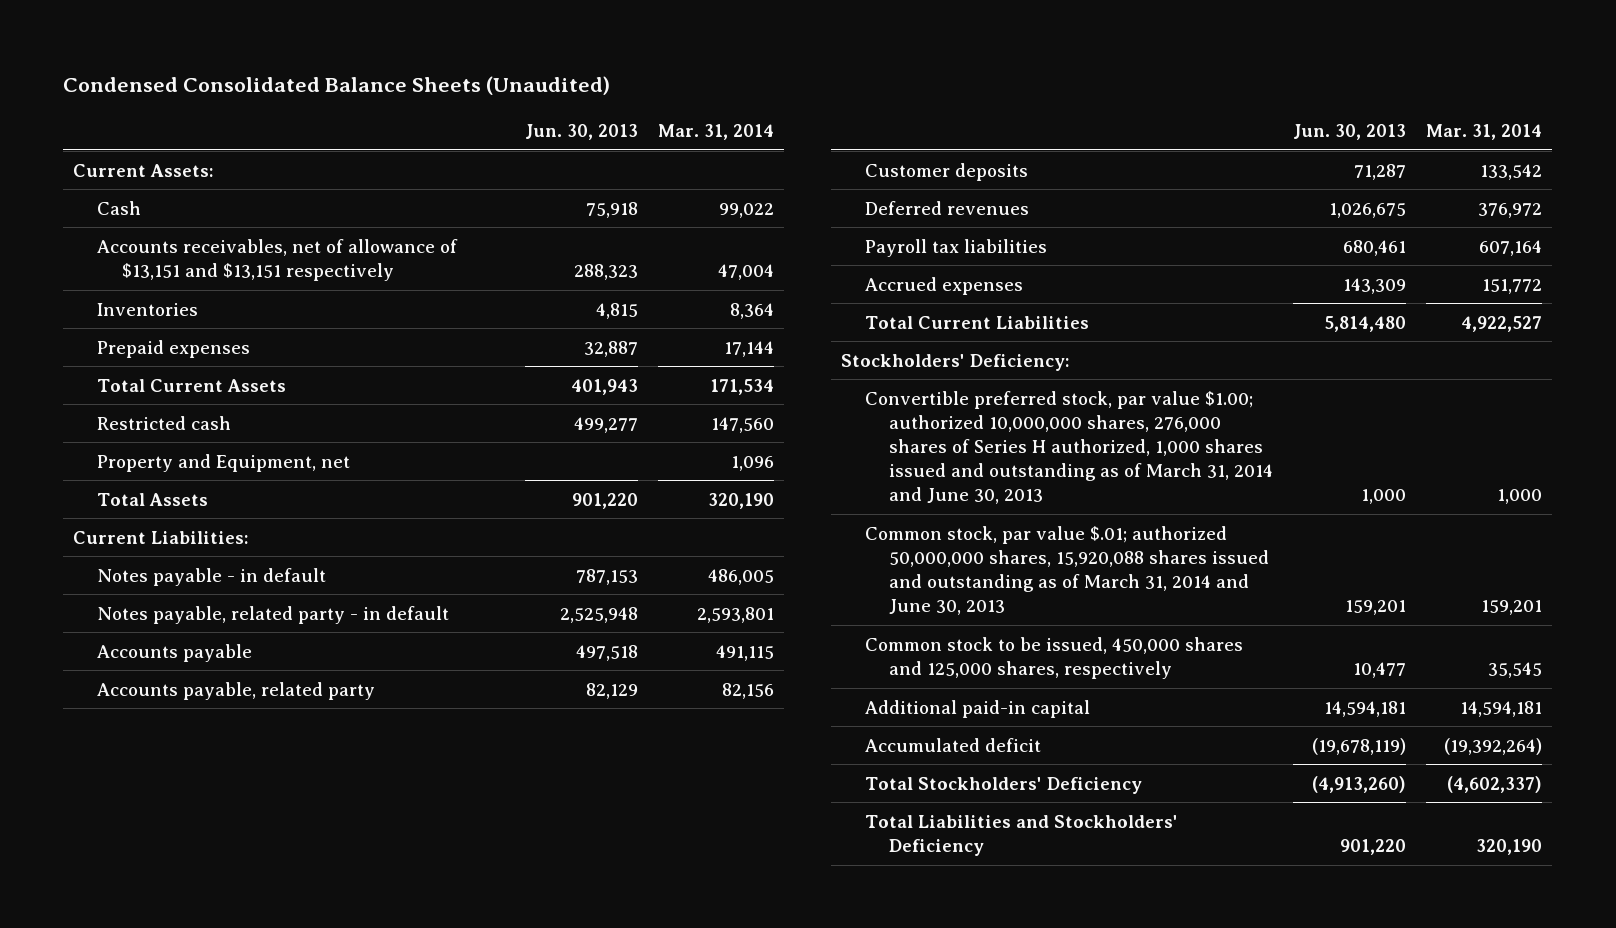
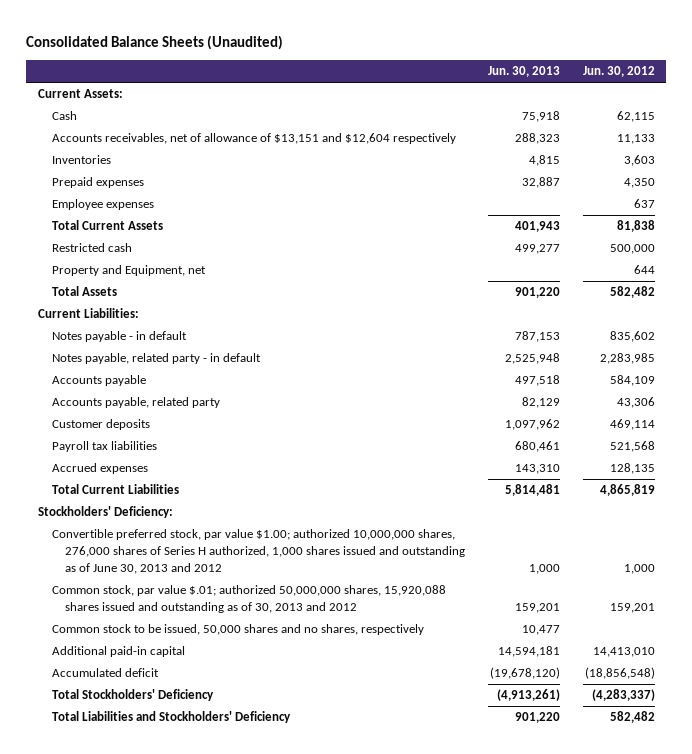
[63,76,611,96] Condensed Consolidated Balance Sheets (Unaudited) -> [26,34,284,50] Consolidated Balance Sheets (Unaudited)
[658,123,775,140] Mar. 31, 2014 -> none
none -> [582,66,655,78] Jun. 30, 2012
[97,238,459,281] Accounts receivables, net of allowance of $13,151 and $13,151 respectively -> [51,133,456,145] Accounts receivables, net of allowance of $13,151 and $12,604 respectively
none -> [51,199,154,211] Employee expenses
[865,200,1030,215] Deferred revenues -> none
[1354,163,1407,180] 71,287 -> [505,419,561,431] 1,097,962
[1343,277,1407,294] 143,309 -> [515,464,561,475] 143,310
[1324,315,1407,332] 5,814,480 -> [505,484,561,497] 5,814,481
[865,390,1274,505] Convertible preferred stock, par value $1.00; authorized 10,000,000 shares, 276,000 shares of Series H authorized, 1,000 shares issued and outstanding as of March 31, 2014 and June 30, 2013 -> [51,529,466,574] Convertible preferred stock, par value $1.00; authorized 10,000,000 shares, 276,000 shares of Series H authorized, 1,000 shares issued and outstanding as of June 30, 2013 and 2012
[865,525,1270,616] Common stock, par value $.01; authorized 50,000,000 shares, 15,920,088 shares issued and outstanding as of March 31, 2014 and June 30, 2013 -> [51,585,446,614] Common stock, par value $.01; authorized 50,000,000 shares, 15,920,088 shares issued and outstanding as of 30, 2013 and 2012
[865,636,1244,679] Common stock to be issued, 450,000 shares and 125,000 shares, respectively -> [51,624,424,636] Common stock to be issued, 50,000 shares and no shares, respectively
[1312,737,1407,755] (19,678,119) -> [490,667,561,680] (19,678,120)
[1312,775,1407,793] (4,913,260) -> [497,689,561,702] (4,913,261)

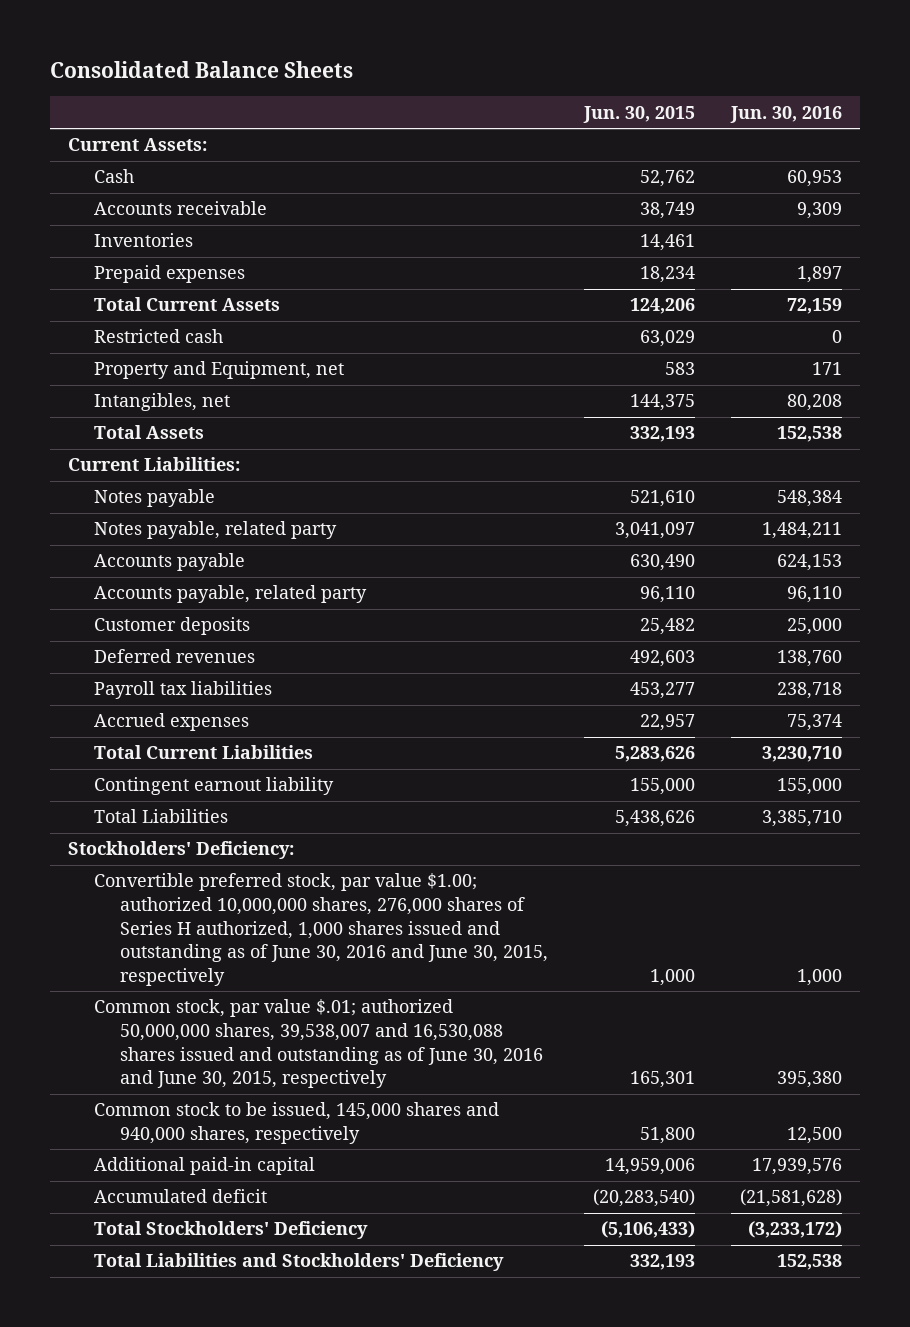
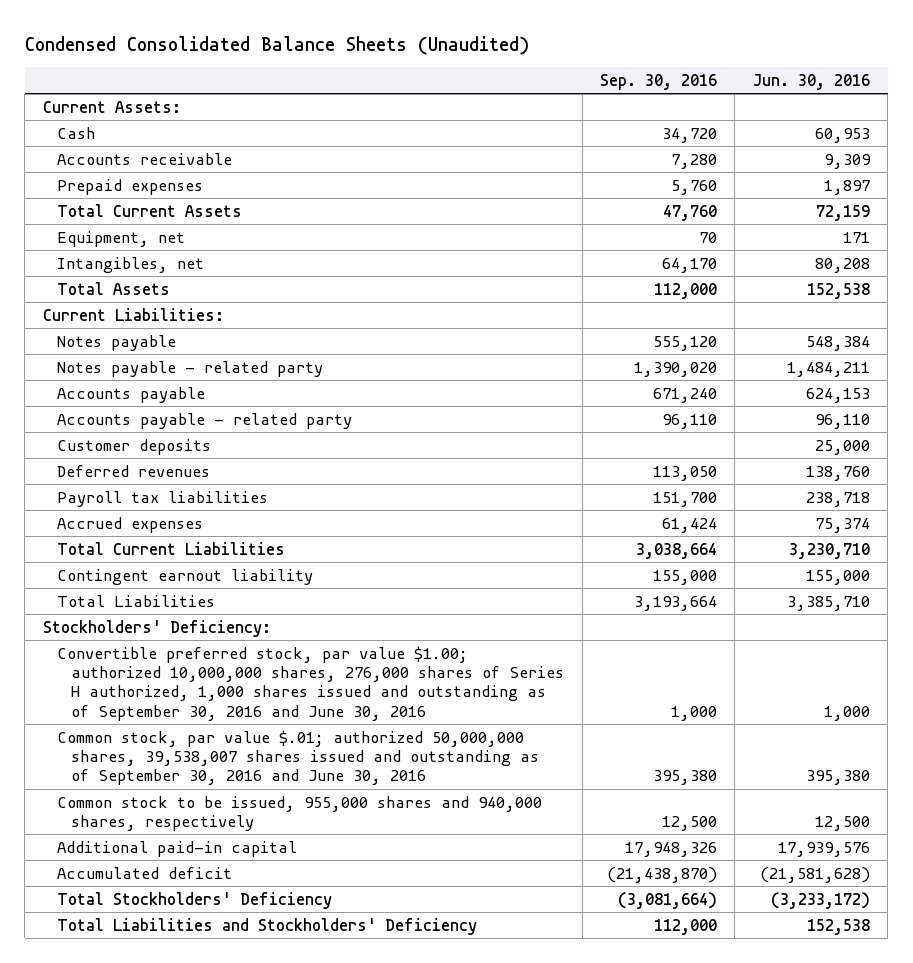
[49,61,353,79] Consolidated Balance Sheets -> [24,35,529,55] Condensed Consolidated Balance Sheets (Unaudited)
[582,105,695,123] Jun. 30, 2015 -> none
none -> [600,73,718,90] Sep. 30, 2016
[93,233,193,248] Inventories -> none
[93,329,223,344] Restricted cash -> none
[93,361,344,380] Property and Equipment, net -> [57,230,186,247] Equipment, net
[93,521,337,540] Notes payable, related party -> [57,360,324,377] Notes payable - related party
[93,585,367,604] Accounts payable, related party -> [57,412,353,429] Accounts payable - related party
[93,873,548,987] Convertible preferred stock, par value $1.00; authorized 10,000,000 shares, 276,000 shares of Series H authorized, 1,000 shares issued and outstanding as of June 30, 2016 and June 30, 2015, respectively -> [57,645,565,721] Convertible preferred stock, par value $1.00; authorized 10,000,000 shares, 276,000 shares of Series H authorized, 1,000 shares issued and outstanding as of September 30, 2016 and June 30, 2016
[93,999,543,1089] Common stock, par value $.01; authorized 50,000,000 shares, 39,538,007 and 16,530,088 shares issued and outstanding as of June 30, 2016 and June 30, 2015, respectively -> [57,729,540,786] Common stock, par value $.01; authorized 50,000,000 shares, 39,538,007 shares issued and outstanding as of September 30, 2016 and June 30, 2016
[93,1102,499,1145] Common stock to be issued, 145,000 shares and 940,000 shares, respectively -> [57,795,543,832] Common stock to be issued, 955,000 shares and 940,000 shares, respectively

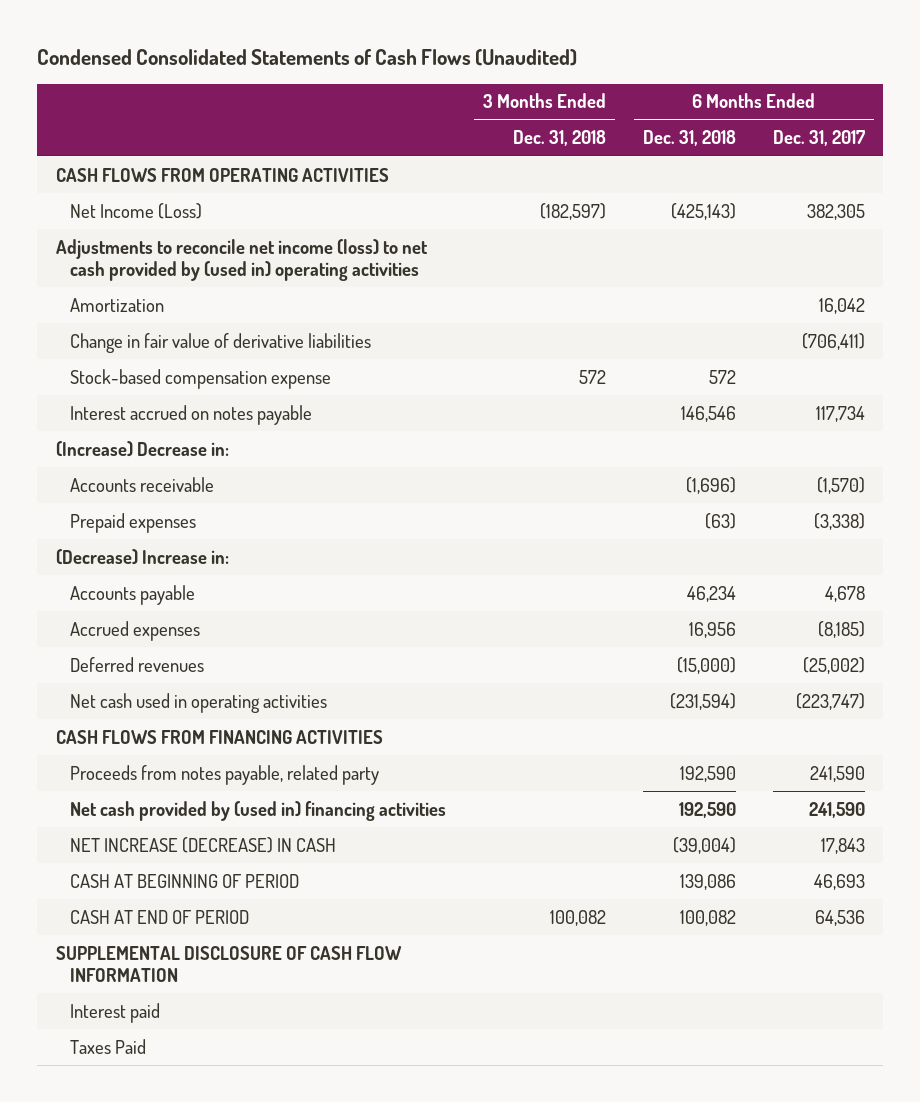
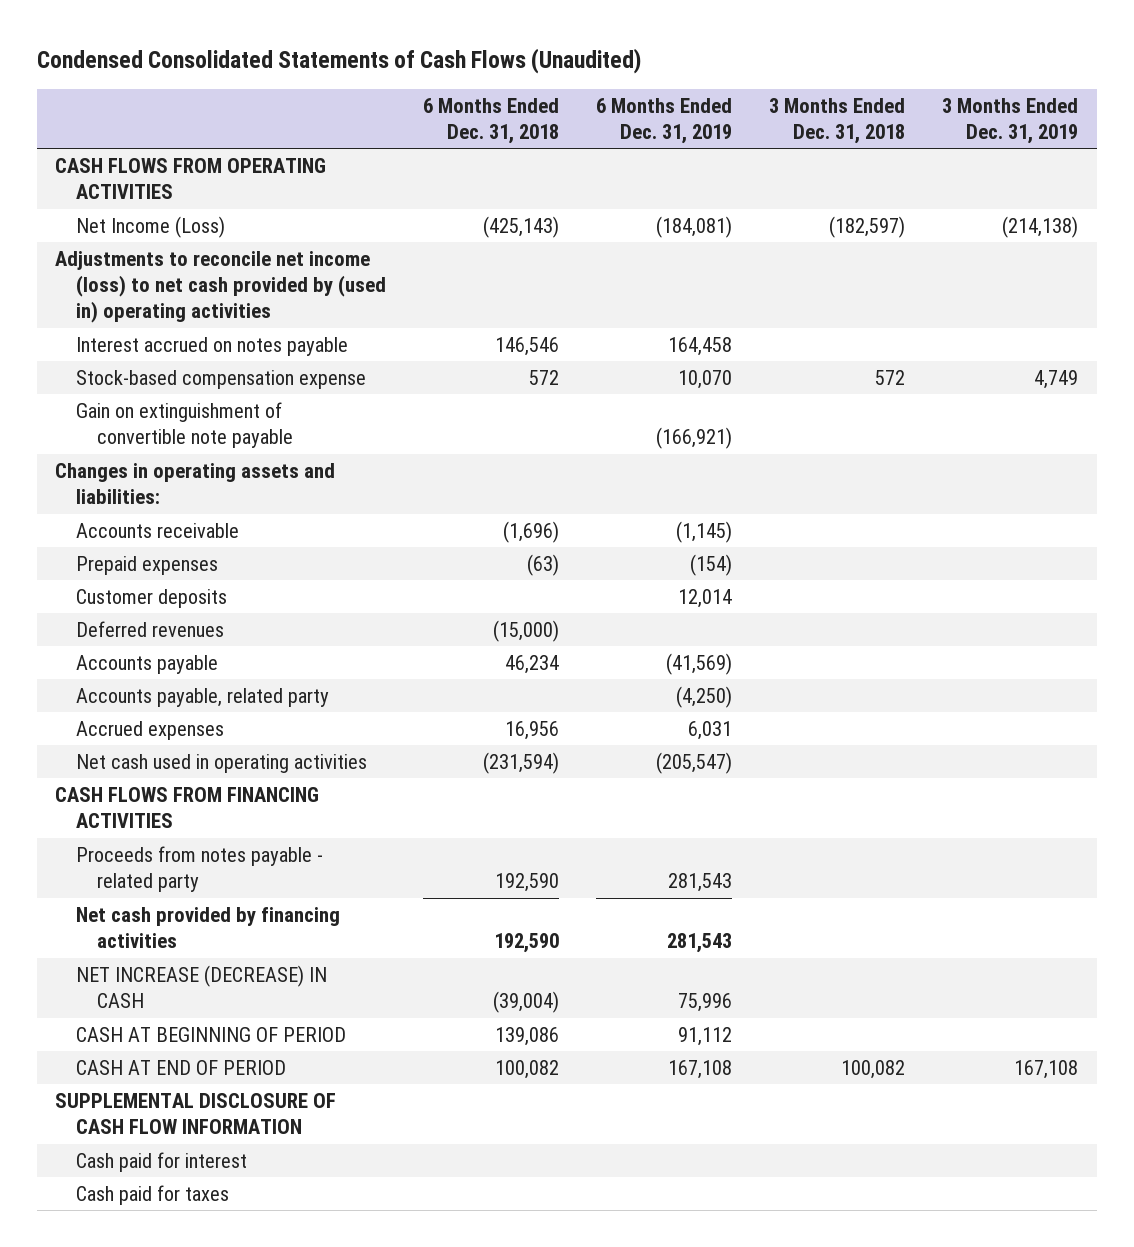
[772,130,865,147] Dec. 31, 2017 -> none
none -> [596,97,733,144] 6 Months Ended Dec. 31, 2019
none -> [942,97,1079,144] 3 Months Ended Dec. 31, 2019
[70,297,165,312] Amortization -> none
[70,332,372,353] Change in fair value of derivative liabilities -> none
[55,440,229,457] (Increase) Decrease in: -> none
[70,368,332,389] Stock-based compensation expense -> [76,369,367,389] Stock-based compensation expense
none -> [76,401,294,449] Gain on extinguishment of convertible note payable
none -> [55,462,336,505] Changes in operating assets and liabilities:
[55,548,229,565] (Decrease) Increase in: -> none
none -> [76,588,228,608] Customer deposits
[70,656,205,672] Deferred revenues -> [76,620,225,637] Deferred revenues
none -> [76,687,330,707] Accounts payable, related party
[70,764,380,785] Proceeds from notes payable, related party -> [76,845,324,893] Proceeds from notes payable - related party
[70,800,447,821] Net cash provided by (used in) financing activities -> [76,906,341,949] Net cash provided by financing activities
[70,1002,161,1023] Interest paid -> [76,1151,248,1172] Cash paid for interest
[70,1038,147,1054] Taxes Paid -> [76,1184,230,1205] Cash paid for taxes

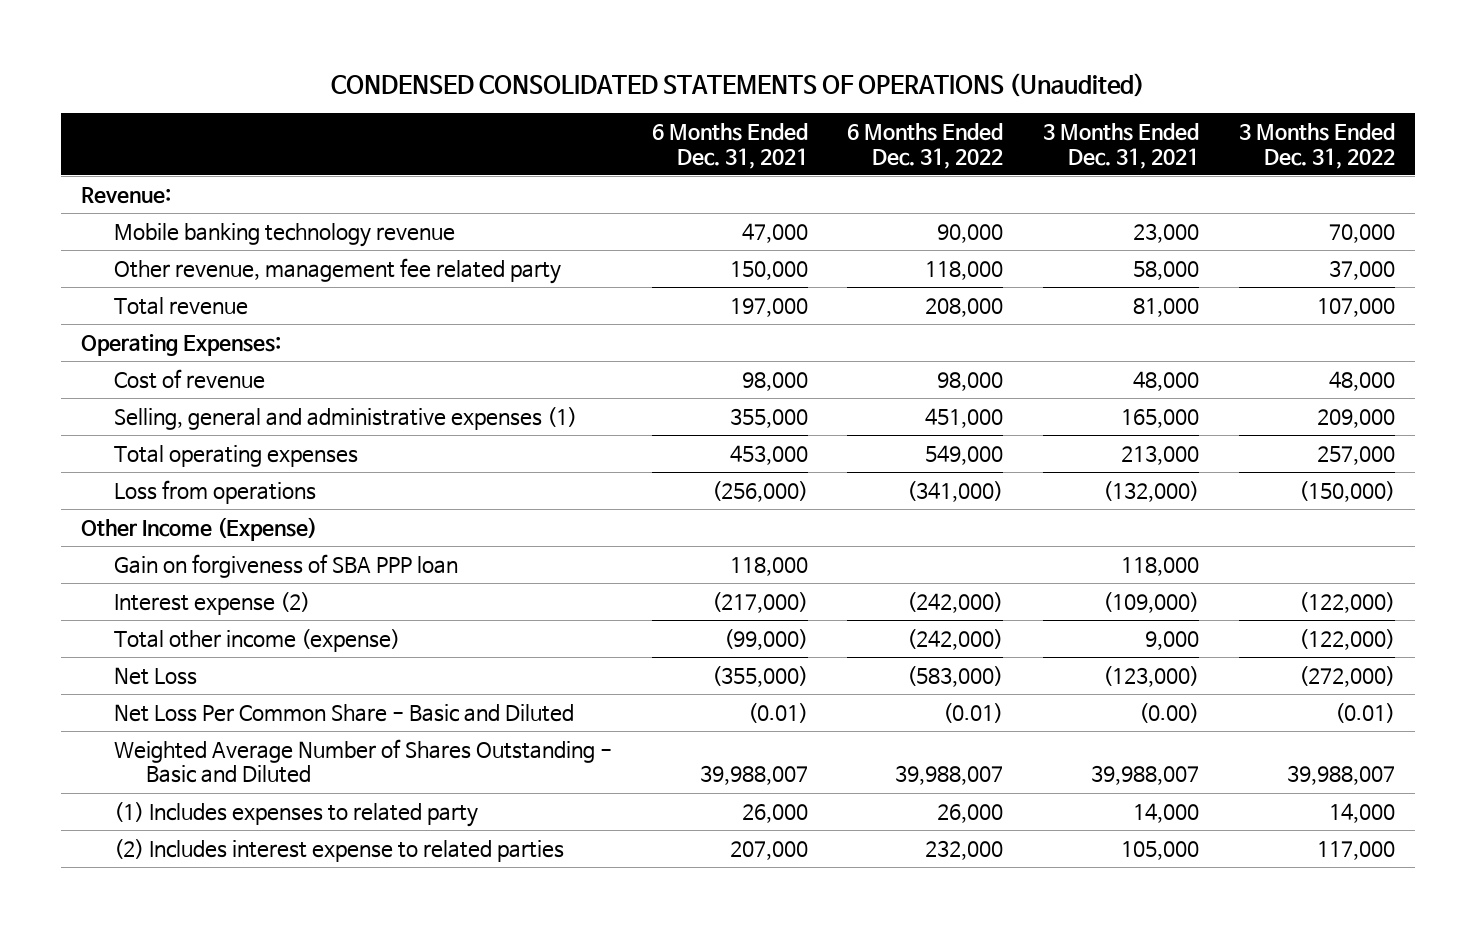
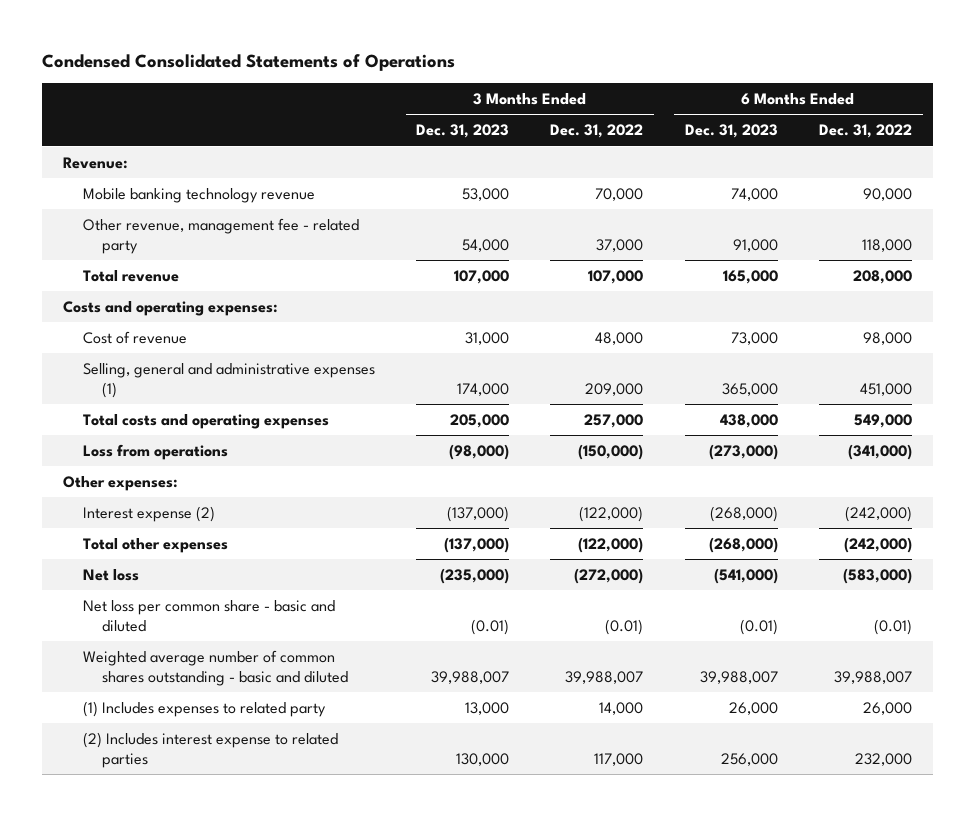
[331,72,1146,97] CONDENSED CONSOLIDATED STATEMENTS OF OPERATIONS (Unaudited) -> [42,53,456,71] Condensed Consolidated Statements of Operations
[651,123,808,169] 6 Months Ended Dec. 31, 2021 -> none
[1043,123,1200,169] 3 Months Ended Dec. 31, 2021 -> none
none -> [415,124,509,139] Dec. 31, 2023
none -> [684,124,778,139] Dec. 31, 2023
[113,257,561,284] Other revenue, management fee related party -> [82,218,359,254] Other revenue, management fee - related party
[81,333,282,356] Operating Expenses: -> [62,301,278,317] Costs and operating expenses:
[113,444,358,467] Total operating expenses -> [82,414,329,430] Total costs and operating expenses
[113,553,458,578] Gain on forgiveness of SBA PPP loan -> none
[81,516,318,541] Other Income (Expense) -> [62,476,178,492] Other expenses:
[113,628,400,652] Total other income (expense) -> [82,538,228,554] Total other expenses
[113,666,197,685] Net Loss -> [82,569,139,582] Net loss
[113,703,574,722] Net Loss Per Common Share - Basic and Diluted -> [82,600,335,632] Net loss per common share - basic and diluted
[113,738,612,784] Weighted Average Number of Shares Outstanding - Basic and Diluted -> [82,650,349,686] Weighted average number of common shares outstanding - basic and diluted

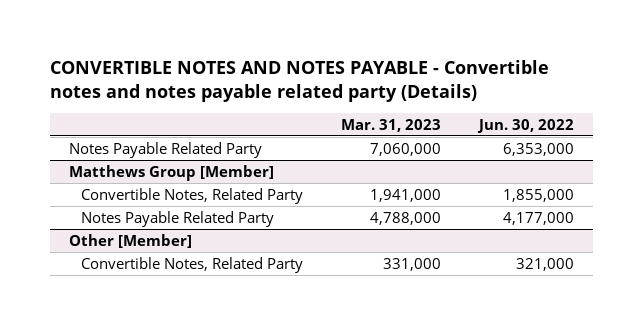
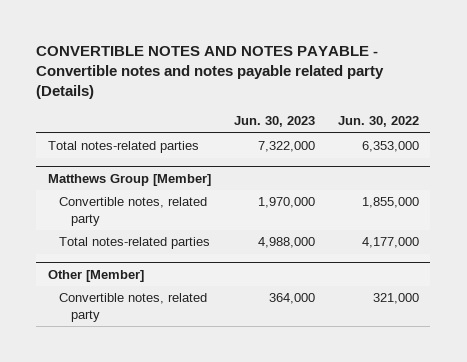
[340,118,441,132] Mar. 31, 2023 -> none
none -> [233,116,315,128] Jun. 30, 2023
[69,141,263,158] Notes Payable Related Party -> [47,141,199,154] Total notes-related parties
[80,187,303,204] Convertible Notes, Related Party -> [59,197,208,226] Convertible notes, related party
[80,210,274,227] Notes Payable Related Party -> [59,237,211,250] Total notes-related parties
[80,256,303,273] Convertible Notes, Related Party -> [59,293,208,322] Convertible notes, related party

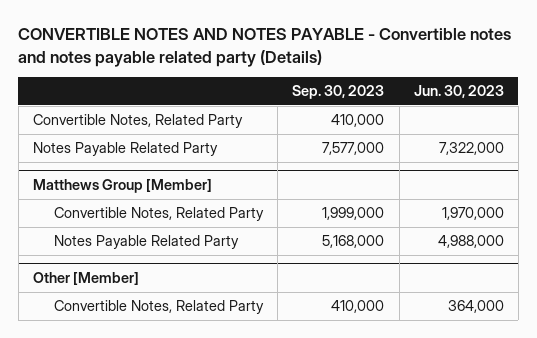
[337,116,419,128] Jun. 30, 2022 -> none
none -> [292,85,385,100] Sep. 30, 2023
none -> [32,114,243,129] Convertible Notes, Related Party
[47,141,199,154] Total notes-related parties -> [32,142,218,157] Notes Payable Related Party
[59,197,208,226] Convertible notes, related party -> [54,207,265,222] Convertible Notes, Related Party
[59,237,211,250] Total notes-related parties -> [54,235,240,250] Notes Payable Related Party
[59,293,208,322] Convertible notes, related party -> [54,300,265,315] Convertible Notes, Related Party

